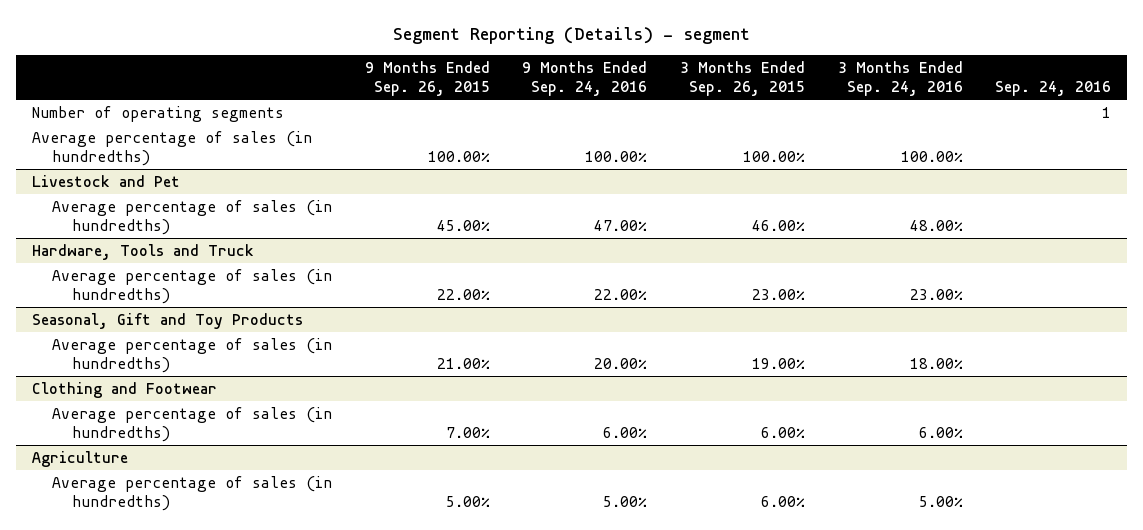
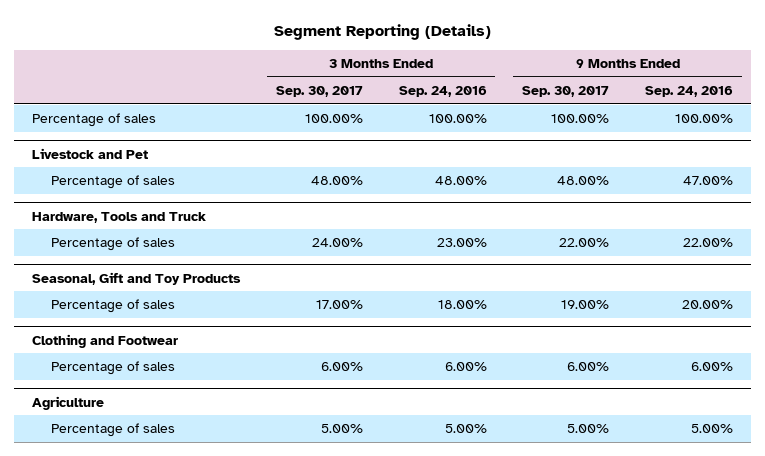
[392,26,750,44] Segment Reporting (Details) - segment -> [273,24,491,41] Segment Reporting (Details)
[364,61,490,96] 9 Months Ended Sep. 26, 2015 -> none
[679,61,805,96] 3 Months Ended Sep. 26, 2015 -> none
[995,80,1112,96] Sep. 24, 2016 -> none
none -> [275,86,363,98] Sep. 30, 2017
none -> [522,86,610,98] Sep. 30, 2017
[32,105,285,122] Number of operating segments -> none
[32,130,313,166] Average percentage of sales (in hundredths) -> [32,113,157,128] Percentage of sales
[52,199,333,235] Average percentage of sales (in hundredths) -> [51,175,176,190] Percentage of sales
[52,268,333,304] Average percentage of sales (in hundredths) -> [51,237,176,252] Percentage of sales
[52,337,333,373] Average percentage of sales (in hundredths) -> [51,299,176,314] Percentage of sales
[52,406,333,442] Average percentage of sales (in hundredths) -> [51,361,176,376] Percentage of sales
[52,475,333,511] Average percentage of sales (in hundredths) -> [51,423,176,438] Percentage of sales

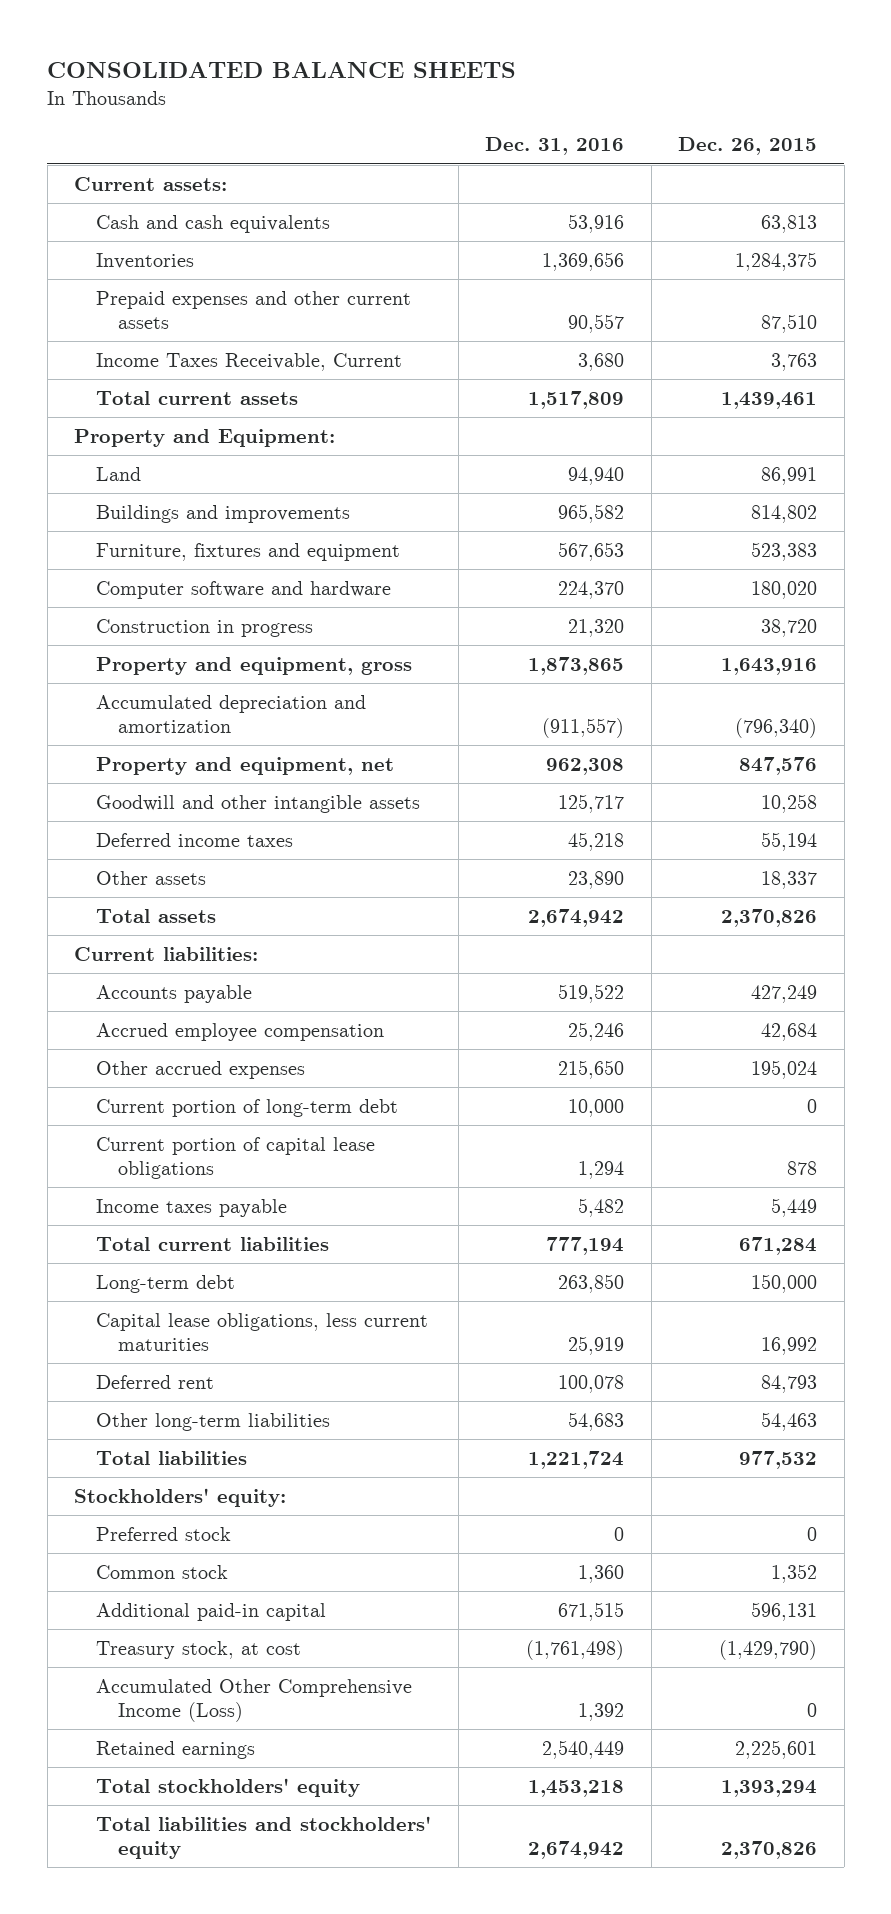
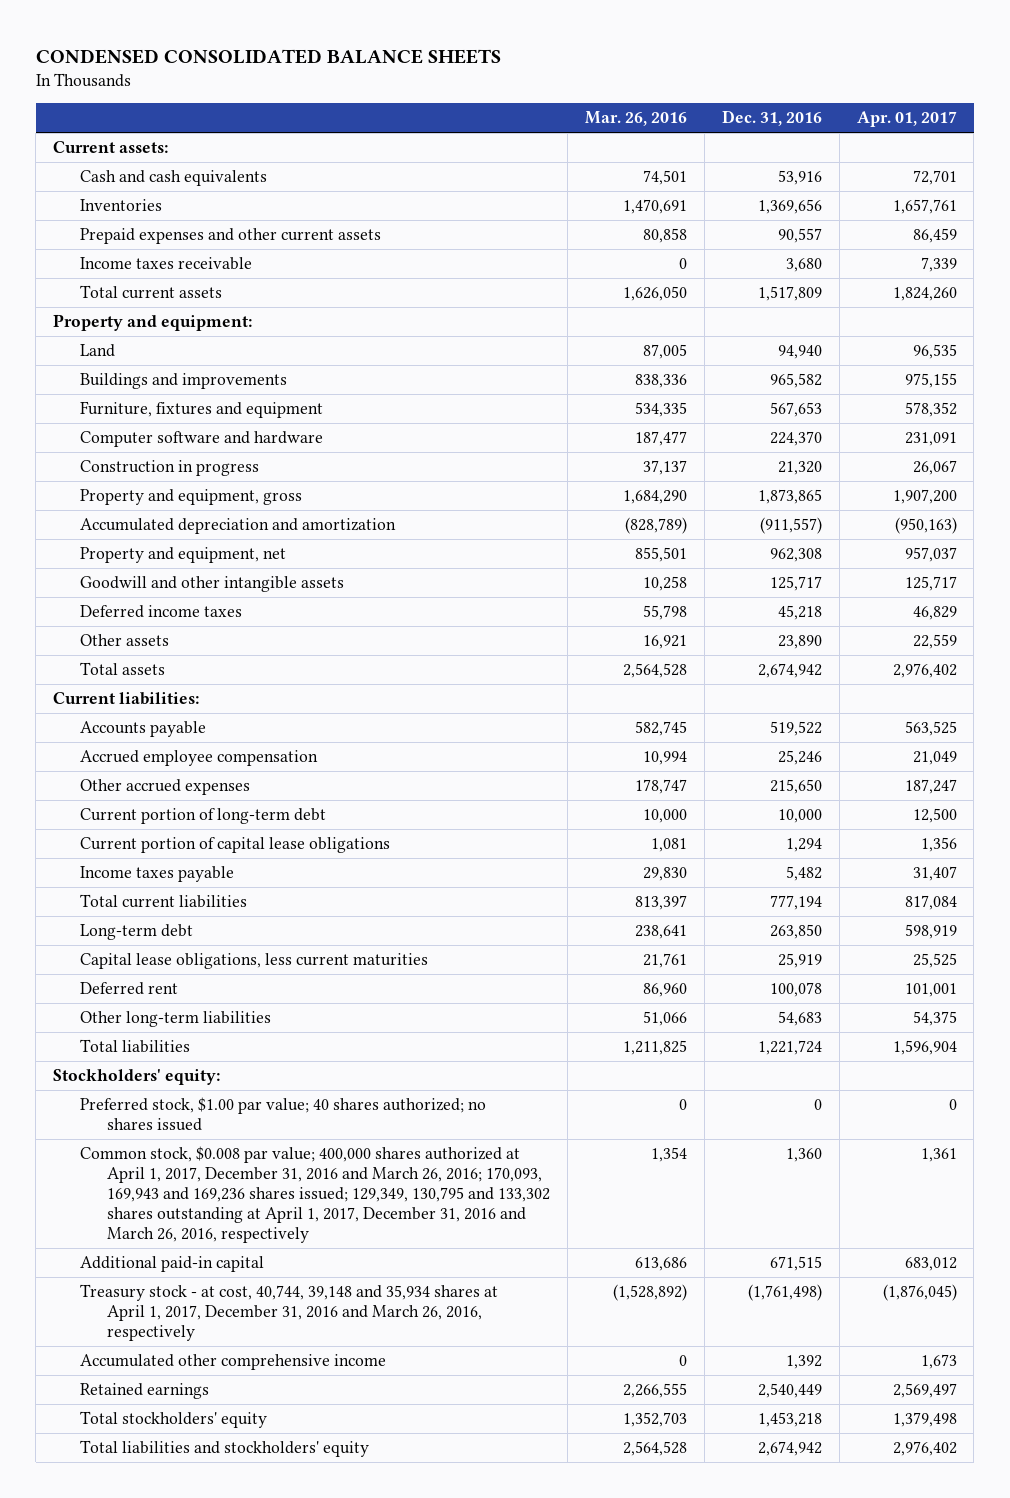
[47,62,517,79] CONSOLIDATED BALANCE SHEETS -> [35,48,501,64] CONDENSED CONSOLIDATED BALANCE SHEETS
[678,137,818,156] Dec. 26, 2015 -> none
none -> [585,111,688,127] Mar. 26, 2016
none -> [856,111,957,128] Apr. 01, 2017
[96,352,403,371] Income Taxes Receivable, Current -> [80,257,253,271] Income taxes receivable
[74,428,336,447] Property and Equipment: -> [53,314,253,332] Property and equipment:
[96,1526,232,1541] Preferred stock -> [80,1097,487,1132] Preferred stock, $1.00 par value; 40 shares authorized; no shares issued
[96,1564,229,1579] Common stock -> [80,1146,551,1244] Common stock, $0.008 par value; 400,000 shares authorized at April 1, 2017, December 31, 2016 and March 26, 2016; 170,093, 169,943 and 169,236 shares issued; 129,349, 130,795 and 133,302 shares outstanding at April 1, 2017, December 31, 2016 and March 26, 2016, respectively
[96,1640,302,1659] Treasury stock, at cost -> [80,1284,499,1342] Treasury stock - at cost, 40,744, 39,148 and 35,934 shares at April 1, 2017, December 31, 2016 and March 26, 2016, respectively
[96,1678,413,1722] Accumulated Other Comprehensive Income (Loss) -> [80,1354,387,1371] Accumulated other comprehensive income

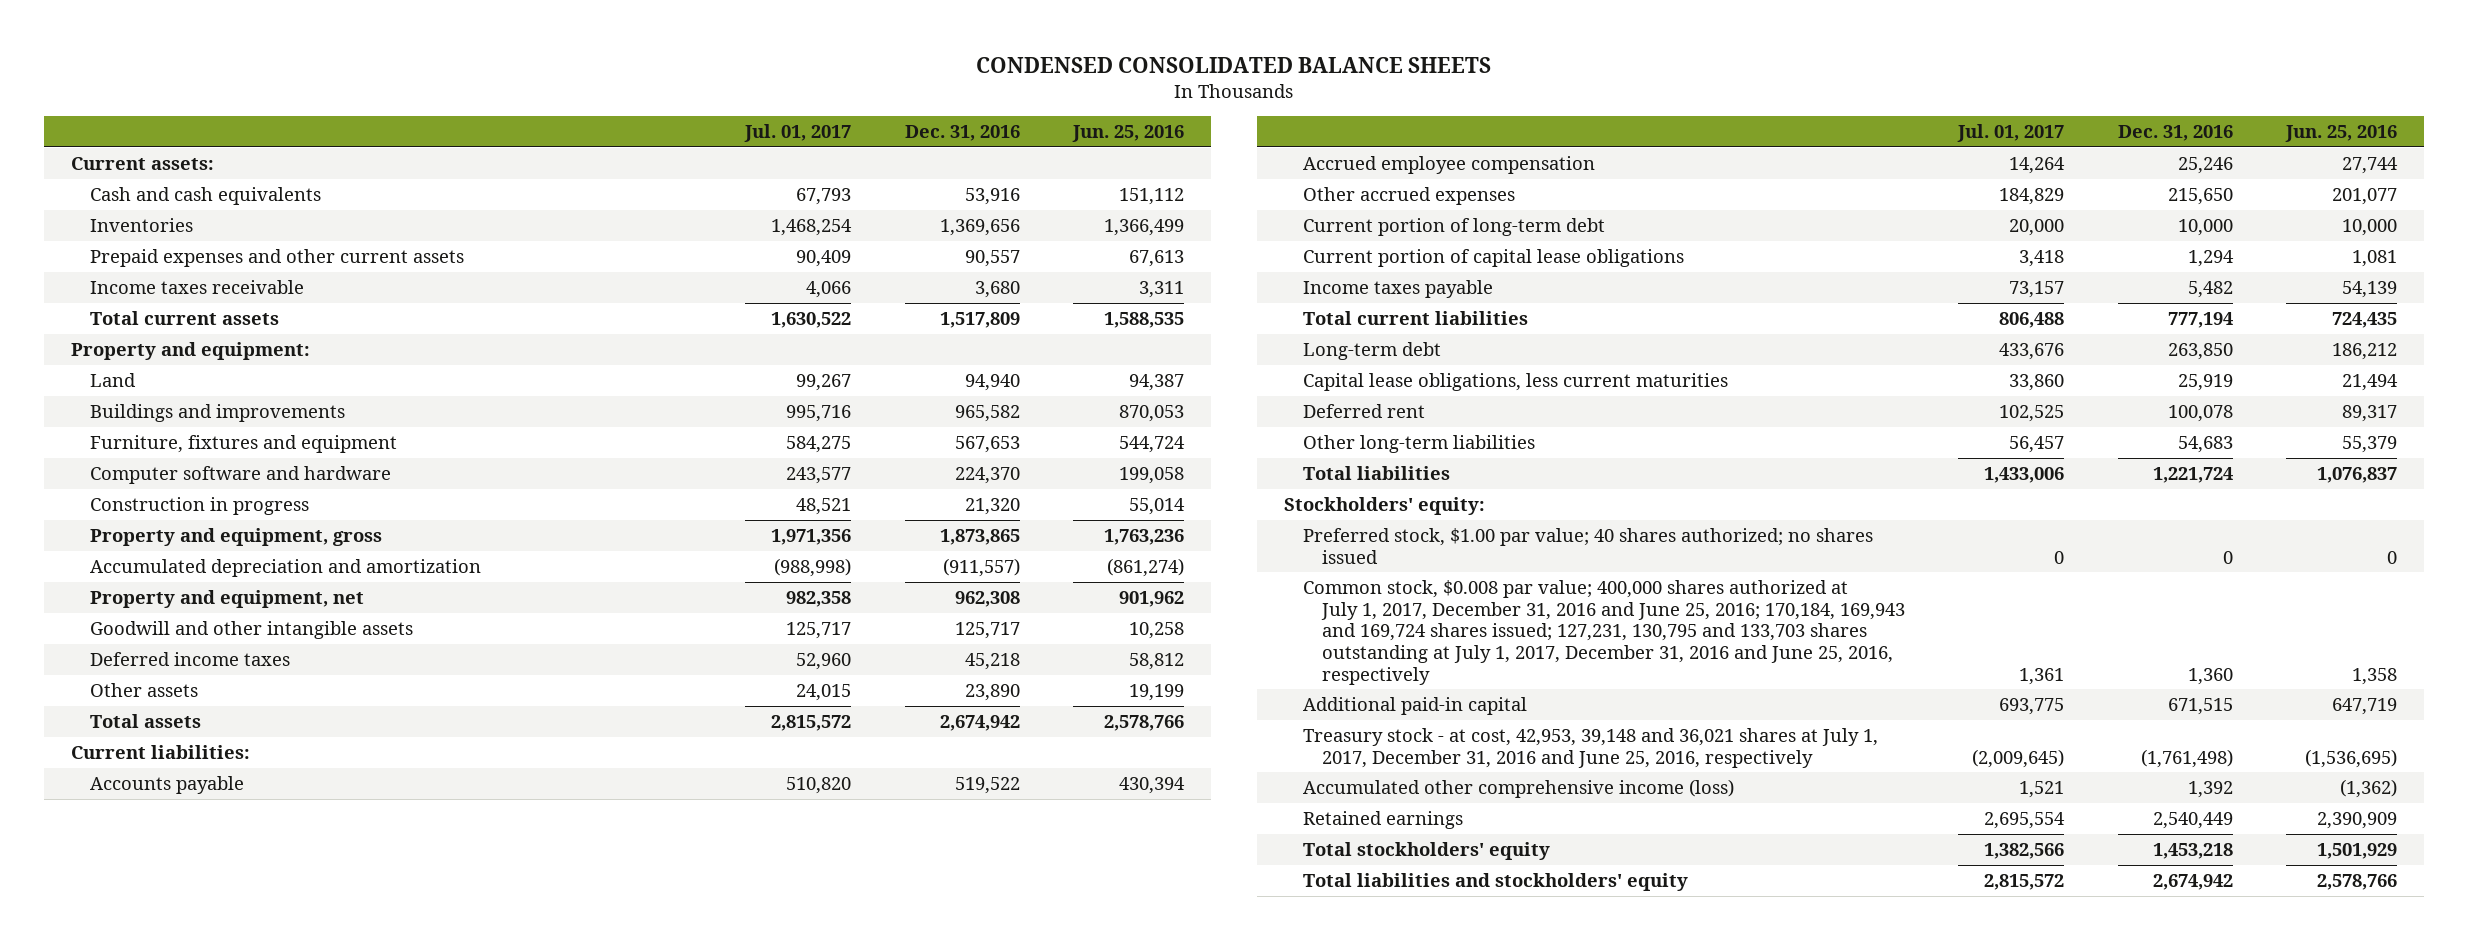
[585,111,688,127] Mar. 26, 2016 -> none
[856,111,957,128] Apr. 01, 2017 -> none
none -> [744,123,852,142] Jul. 01, 2017
none -> [1072,124,1185,142] Jun. 25, 2016
[80,1146,551,1244] Common stock, $0.008 par value; 400,000 shares authorized at April 1, 2017, December 31, 2016 and March 26, 2016; 170,093, 169,943 and 169,236 shares issued; 129,349, 130,795 and 133,302 shares outstanding at April 1, 2017, December 31, 2016 and March 26, 2016, respectively -> [1302,579,1905,685] Common stock, $0.008 par value; 400,000 shares authorized at July 1, 2017, December 31, 2016 and June 25, 2016; 170,184, 169,943 and 169,724 shares issued; 127,231, 130,795 and 133,703 shares outstanding at July 1, 2017, December 31, 2016 and June 25, 2016, respectively
[80,1284,499,1342] Treasury stock - at cost, 40,744, 39,148 and 35,934 shares at April 1, 2017, December 31, 2016 and March 26, 2016, respectively -> [1302,727,1878,768] Treasury stock - at cost, 42,953, 39,148 and 36,021 shares at July 1, 2017, December 31, 2016 and June 25, 2016, respectively
[80,1354,387,1371] Accumulated other comprehensive income -> [1302,778,1734,798] Accumulated other comprehensive income (loss)

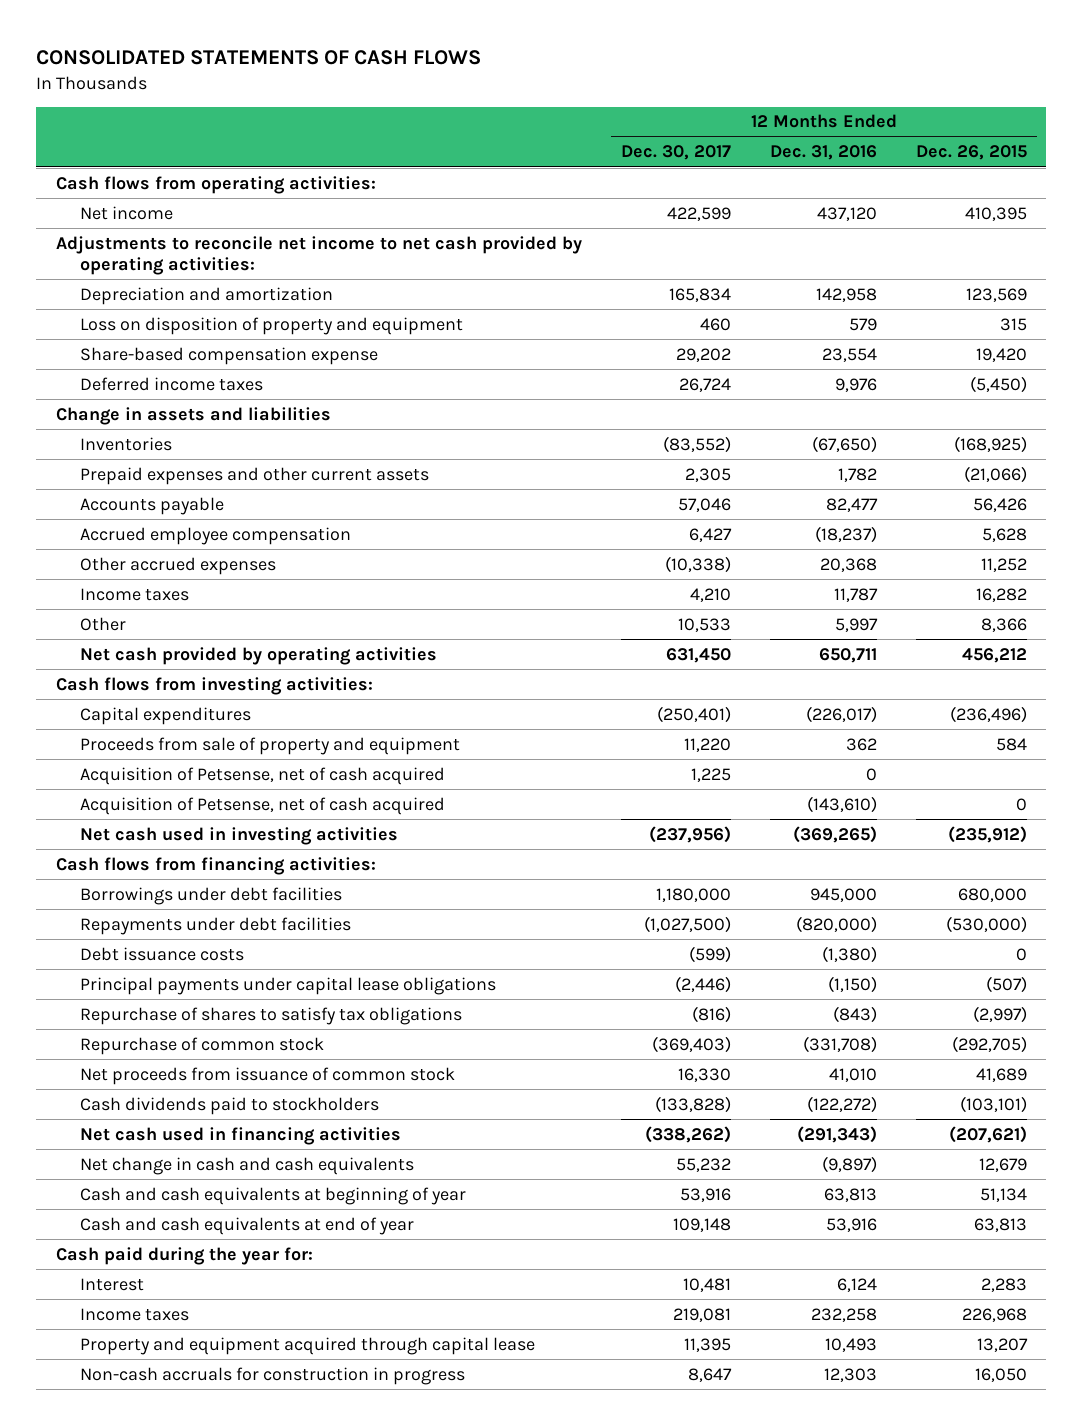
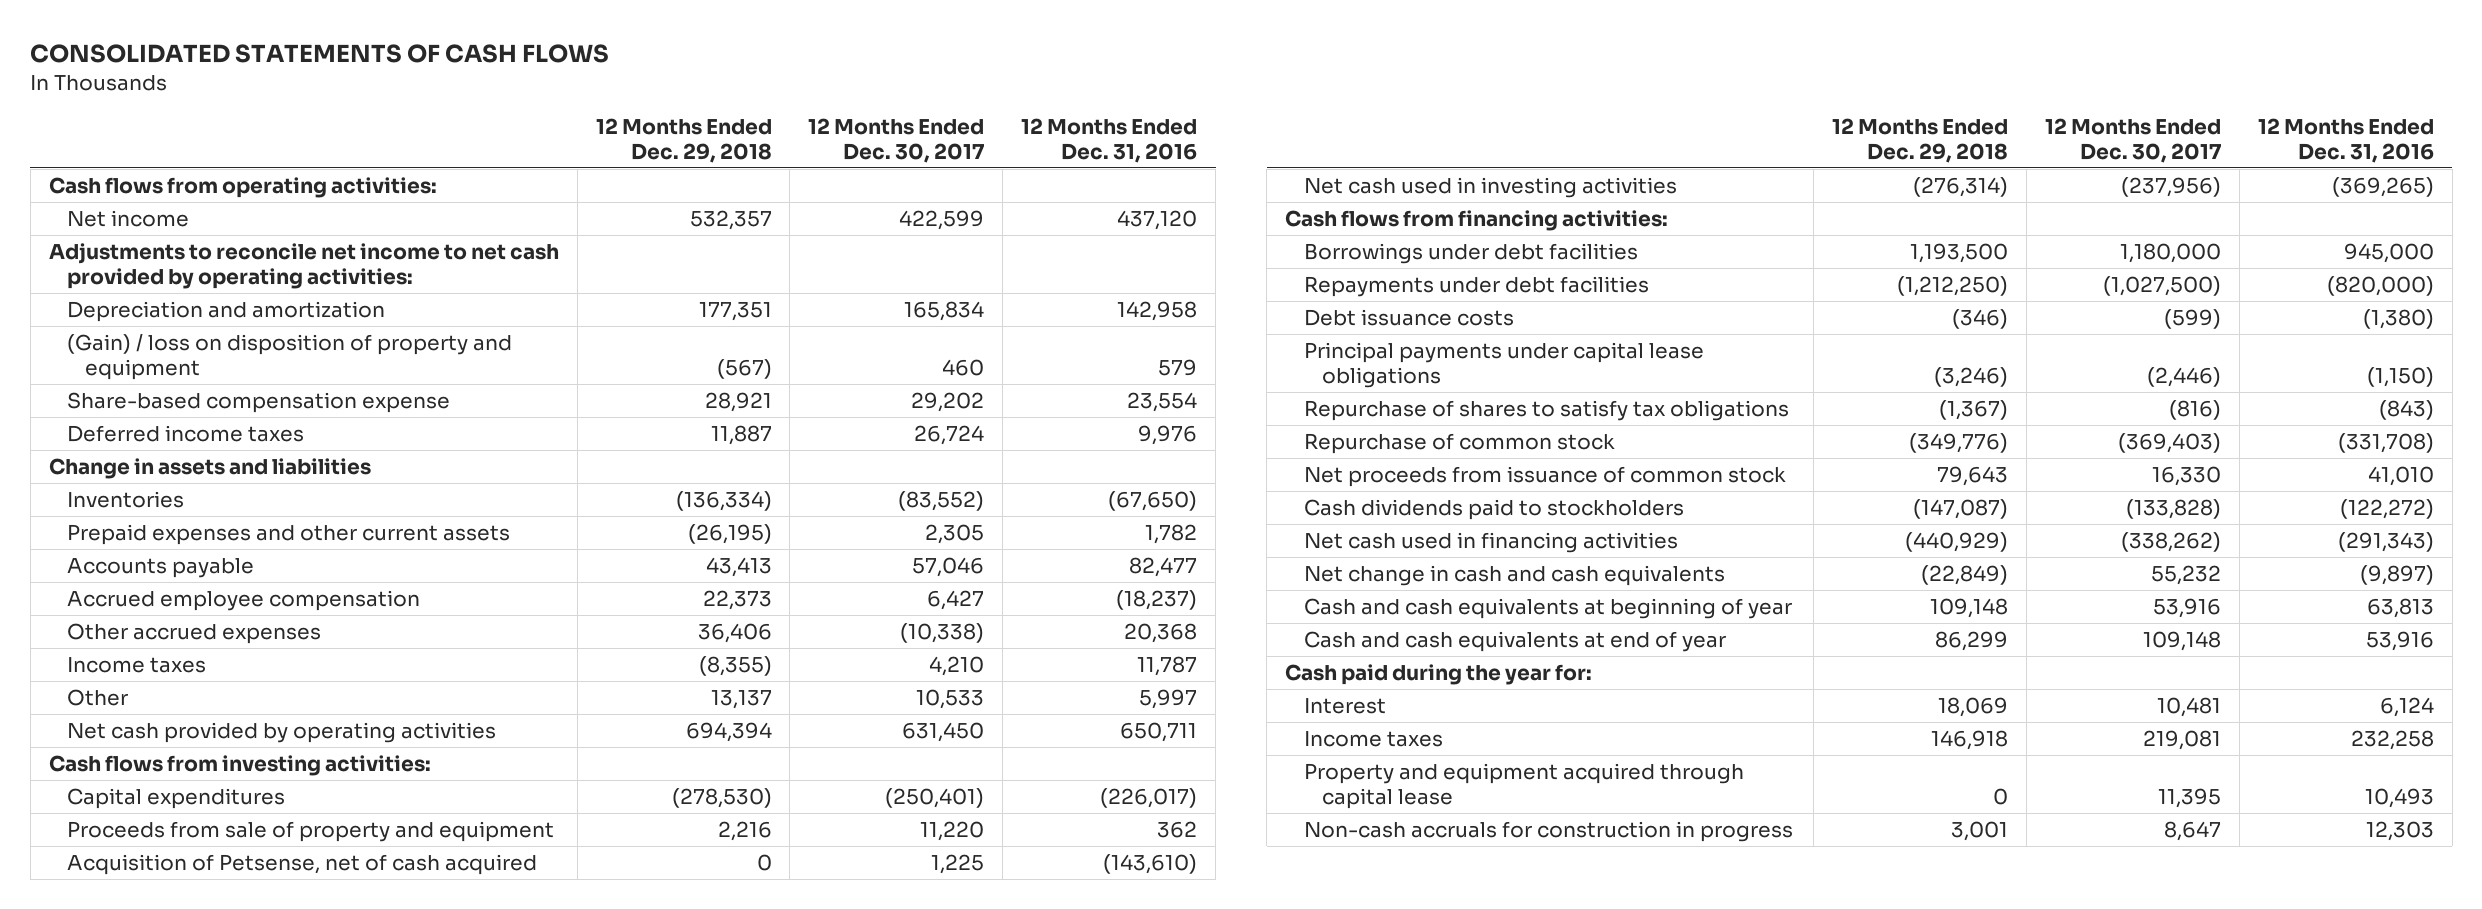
[915,145,1027,161] Dec. 26, 2015 -> none
none -> [595,117,772,163] 12 Months Ended Dec. 29, 2018
[79,316,463,335] Loss on disposition of property and equipment -> [67,333,513,380] (Gain) / loss on disposition of property and equipment
[79,796,445,815] Acquisition of Petsense, net of cash acquired -> none
[865,767,877,781] 0 -> [1103,853,1198,874] (143,610)

